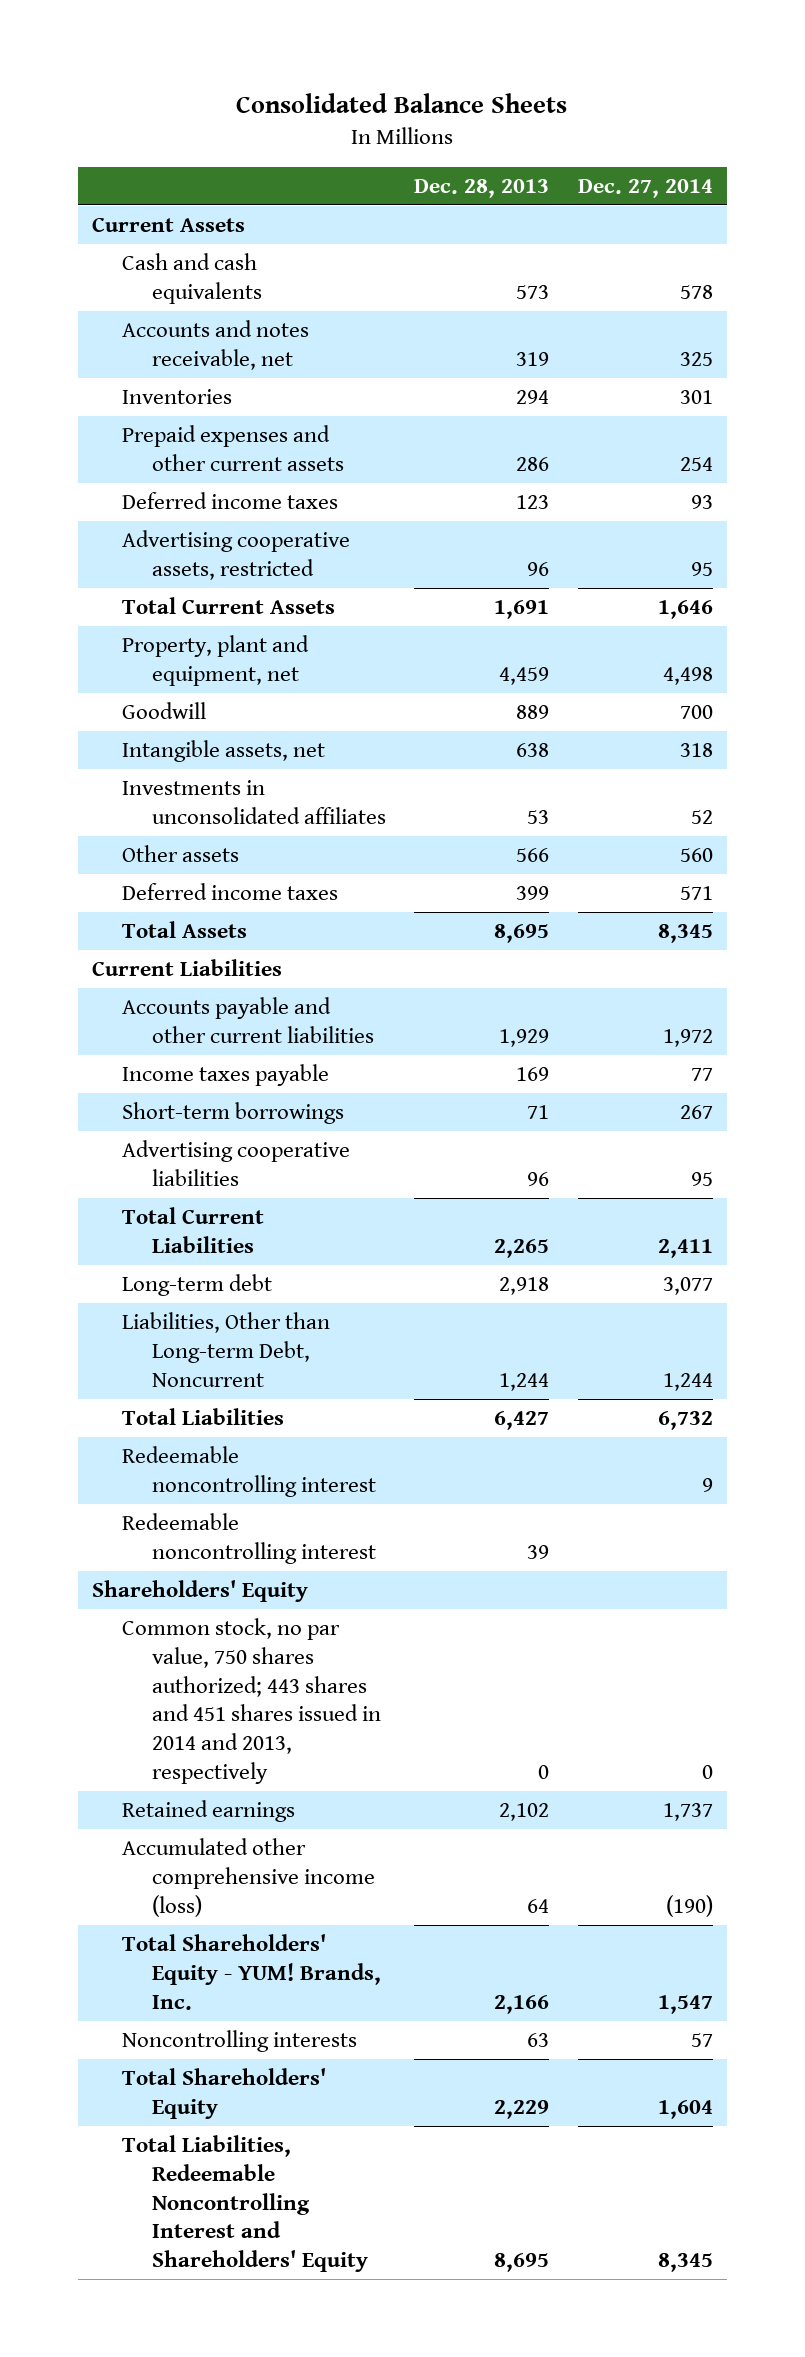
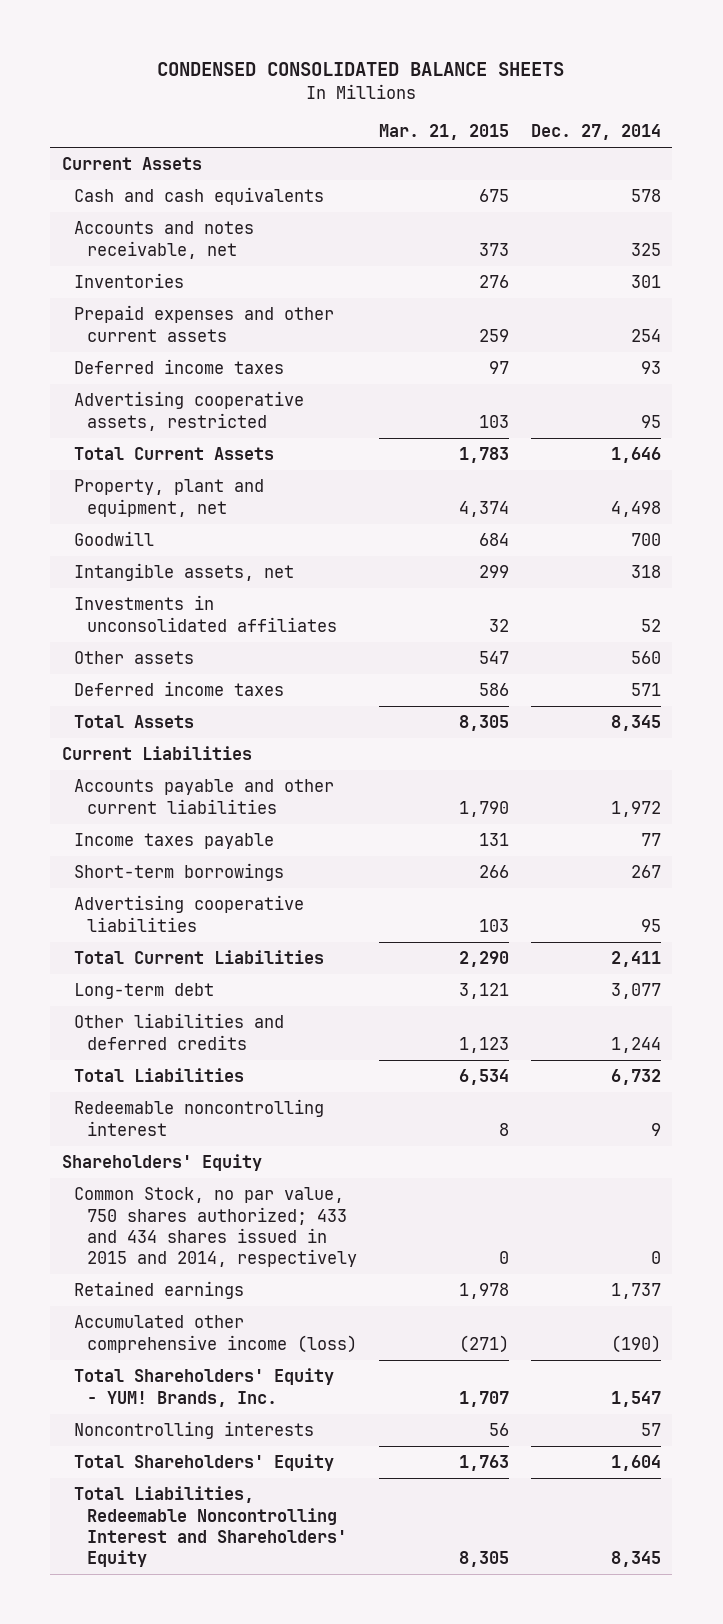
[236,93,568,114] Consolidated Balance Sheets -> [157,62,565,77] CONDENSED CONSOLIDATED BALANCE SHEETS
[414,178,550,198] Dec. 28, 2013 -> none
none -> [378,124,509,141] Mar. 21, 2015
[121,1312,330,1387] Liabilities, Other than Long-term Debt, Noncurrent -> [74,1013,285,1050] Other liabilities and deferred credits
[121,1513,376,1564] Redeemable noncontrolling interest -> none
[121,1618,381,1784] Common stock, no par value, 750 shares authorized; 443 shares and 451 shares issued in 2014 and 2013, respectively -> [74,1187,357,1268] Common Stock, no par value, 750 shares authorized; 433 and 434 shares issued in 2015 and 2014, respectively

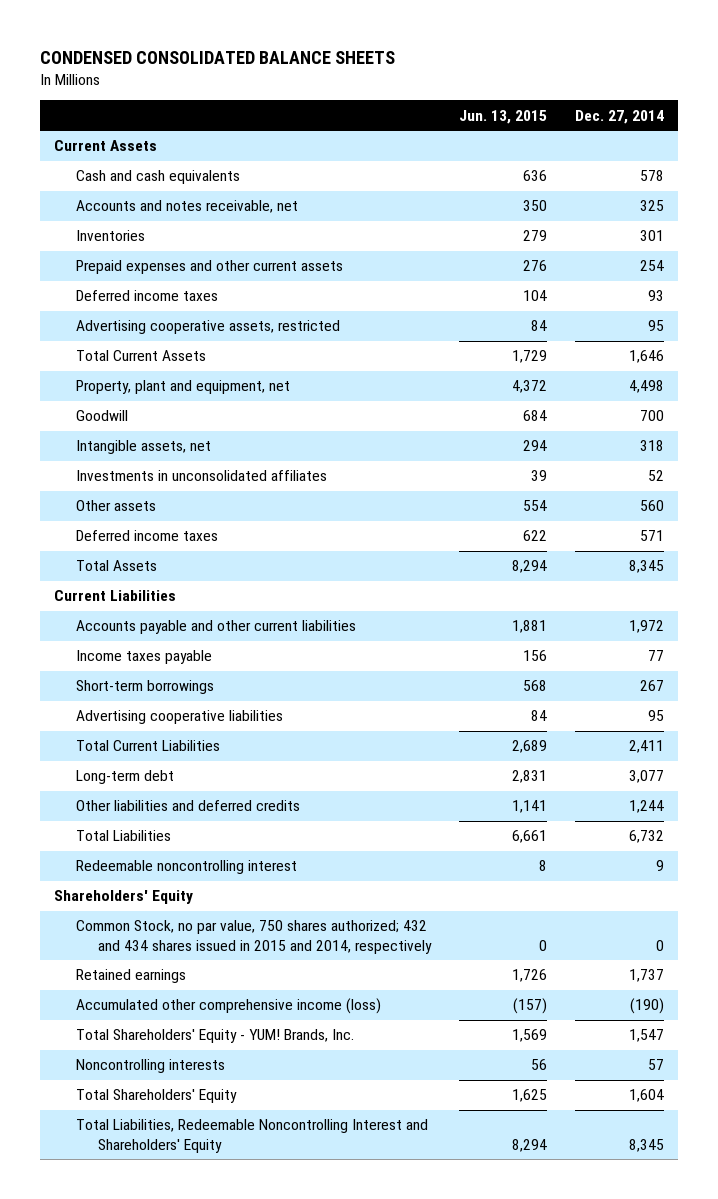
[378,124,509,141] Mar. 21, 2015 -> none
none -> [458,109,547,124] Jun. 13, 2015
[74,1187,357,1268] Common Stock, no par value, 750 shares authorized; 433 and 434 shares issued in 2015 and 2014, respectively -> [76,920,432,954] Common Stock, no par value, 750 shares authorized; 432 and 434 shares issued in 2015 and 2014, respectively

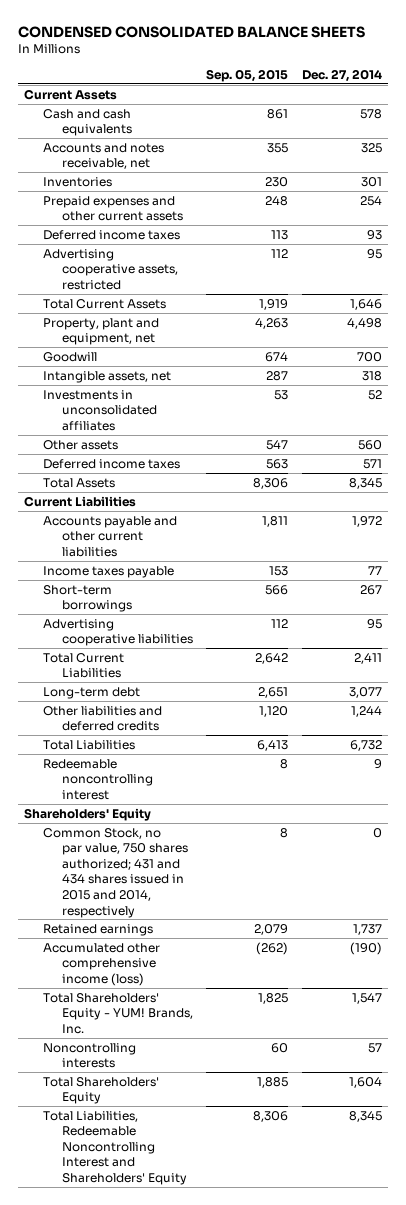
[458,109,547,124] Jun. 13, 2015 -> none
none -> [206,69,289,83] Sep. 05, 2015
[76,920,432,954] Common Stock, no par value, 750 shares authorized; 432 and 434 shares issued in 2015 and 2014, respectively -> [43,827,189,918] Common Stock, no par value, 750 shares authorized; 431 and 434 shares issued in 2015 and 2014, respectively

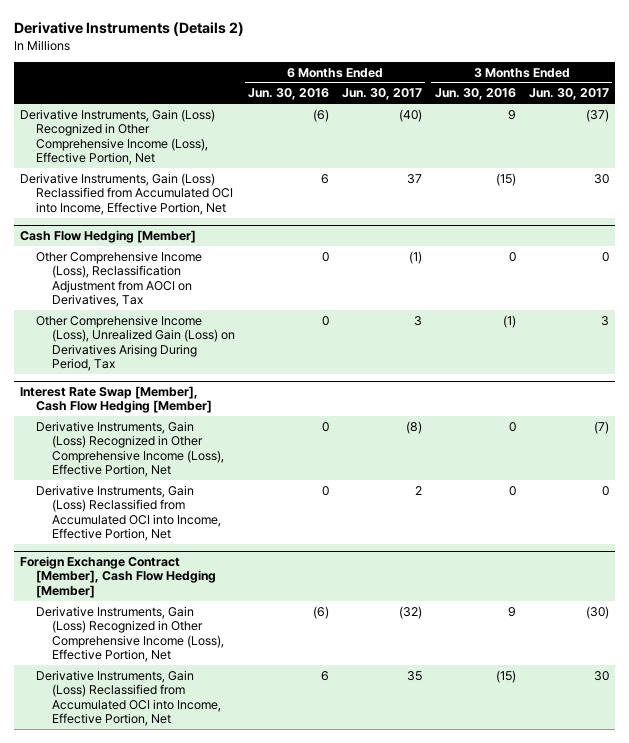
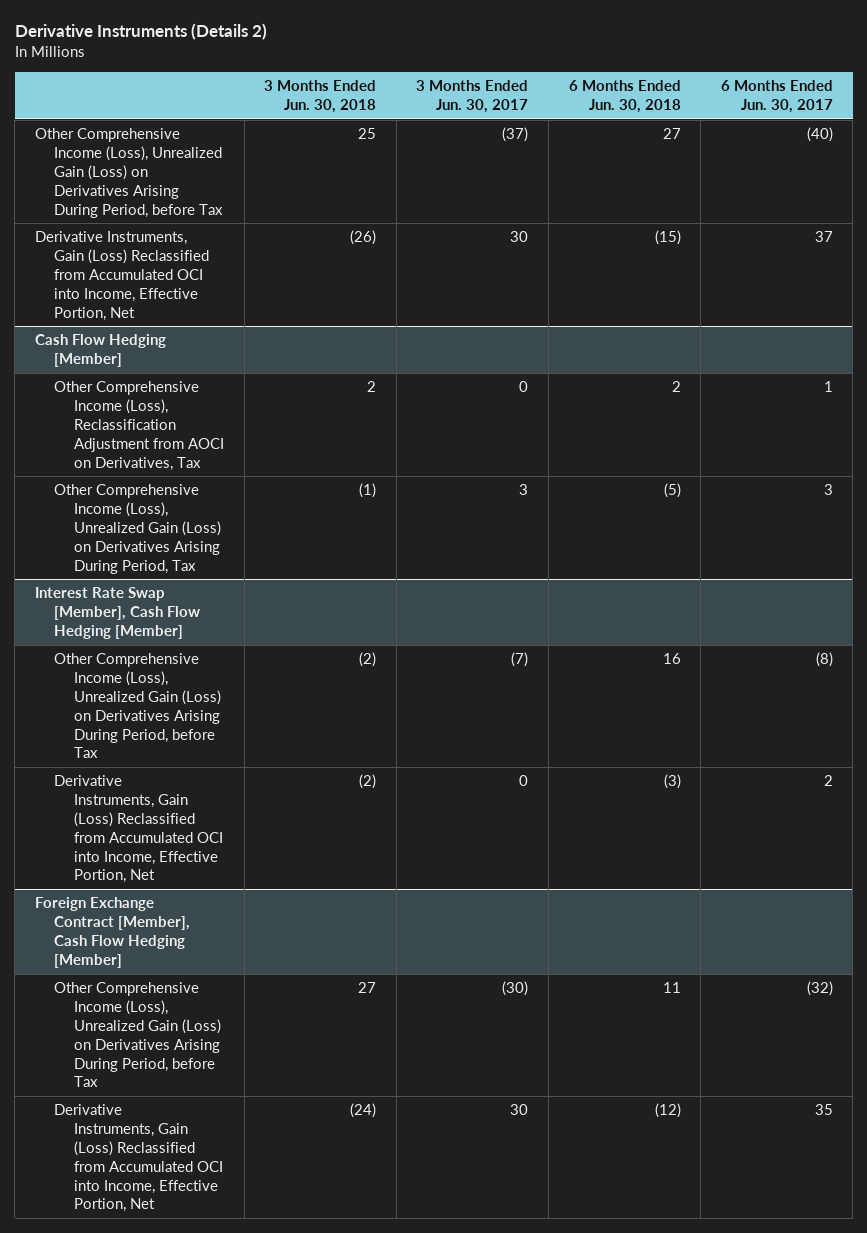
[247,88,329,101] Jun. 30, 2016 -> none
[434,88,516,101] Jun. 30, 2016 -> none
none -> [264,79,377,113] 3 Months Ended Jun. 30, 2018
none -> [568,79,681,113] 6 Months Ended Jun. 30, 2018
[20,108,216,166] Derivative Instruments, Gain (Loss) Recognized in Other Comprehensive Income (Loss), Effective Portion, Net -> [34,128,224,218] Other Comprehensive Income (Loss), Unrealized Gain (Loss) on Derivatives Arising During Period, before Tax
[408,250,422,264] (1) -> [823,381,833,393] 1
[36,420,225,478] Derivative Instruments, Gain (Loss) Recognized in Other Comprehensive Income (Loss), Effective Portion, Net -> none
none -> [54,653,222,759] Other Comprehensive Income (Loss), Unrealized Gain (Loss) on Derivatives Arising During Period, before Tax
[36,605,225,663] Derivative Instruments, Gain (Loss) Recognized in Other Comprehensive Income (Loss), Effective Portion, Net -> [54,982,222,1088] Other Comprehensive Income (Loss), Unrealized Gain (Loss) on Derivatives Arising During Period, before Tax

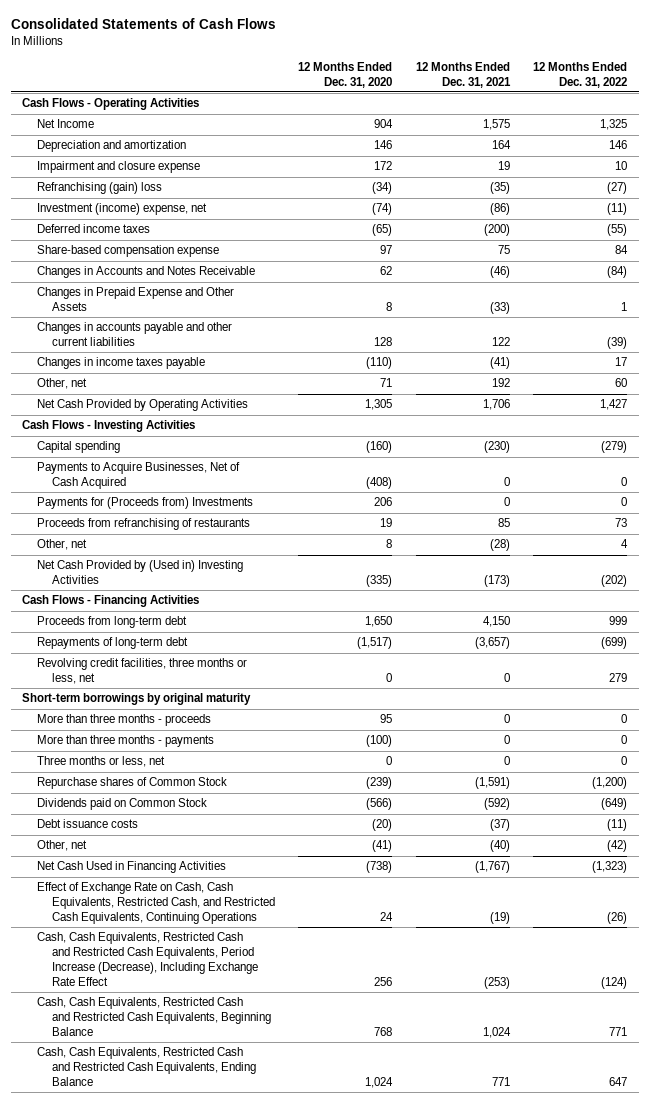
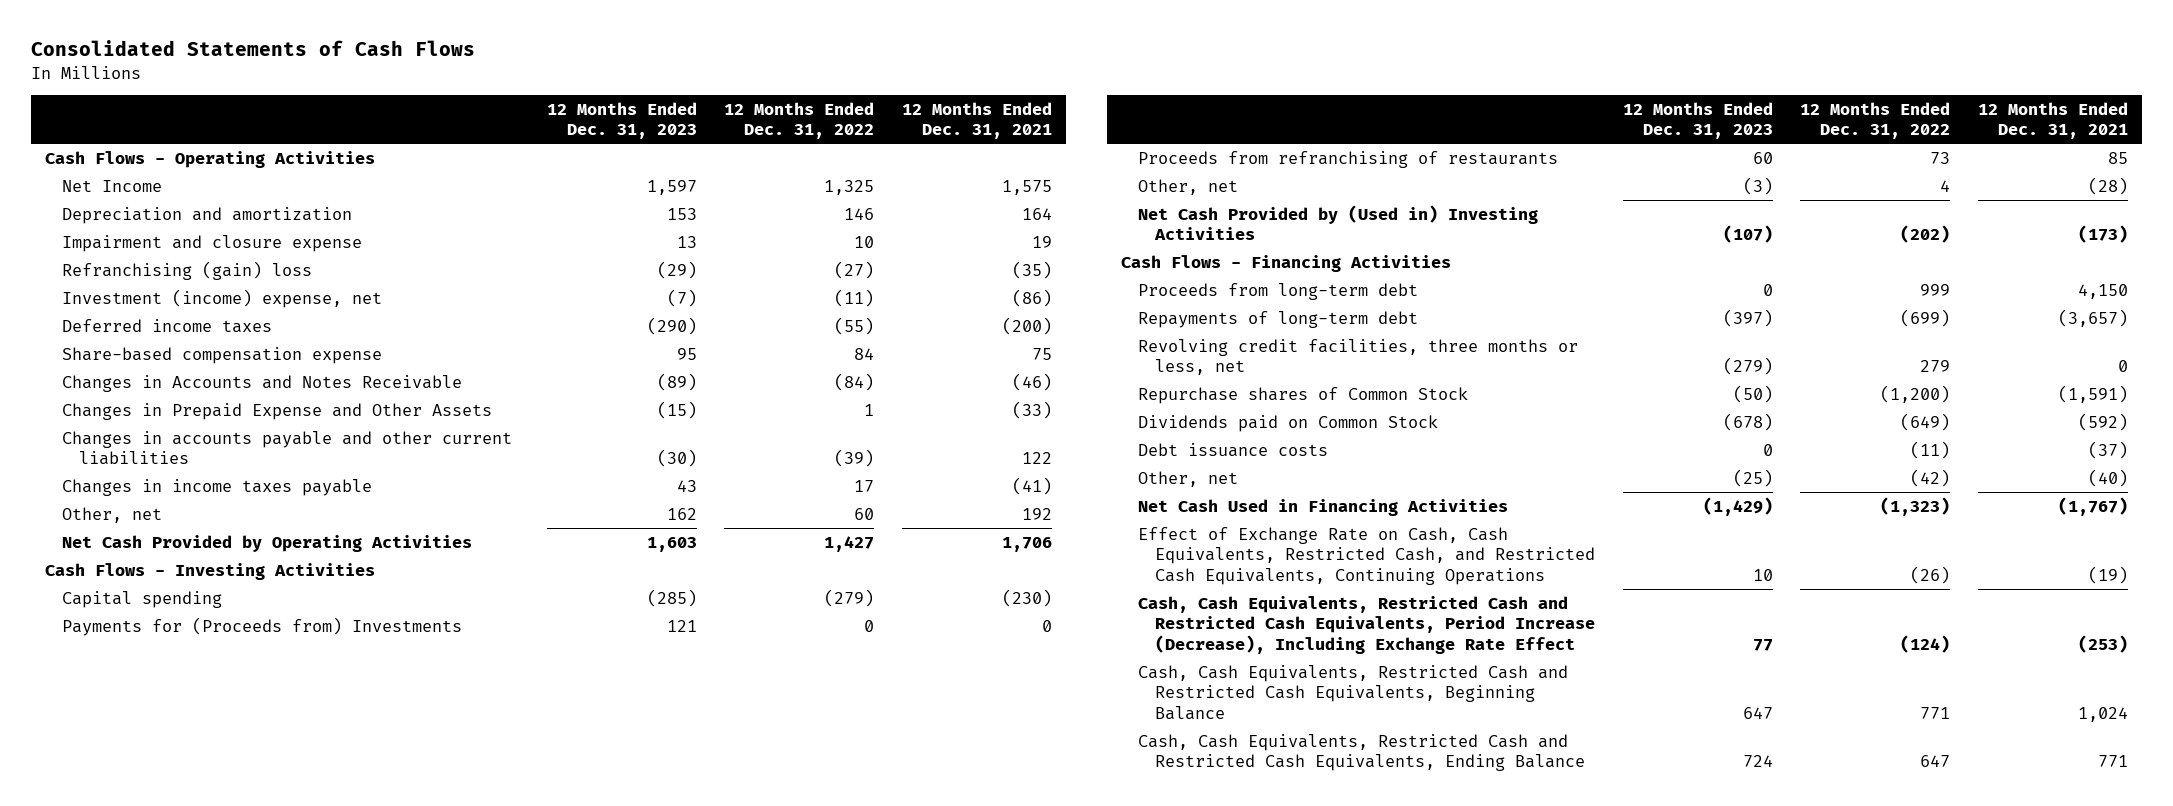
[298,61,393,88] 12 Months Ended Dec. 31, 2020 -> none
none -> [546,101,697,140] 12 Months Ended Dec. 31, 2023
[37,462,241,490] Payments to Acquire Businesses, Net of Cash Acquired -> none
[22,693,252,706] Short-term borrowings by original maturity -> none
[37,714,212,727] More than three months - proceeds -> none
[37,735,215,748] More than three months - payments -> none
[37,756,166,768] Three months or less, net -> none

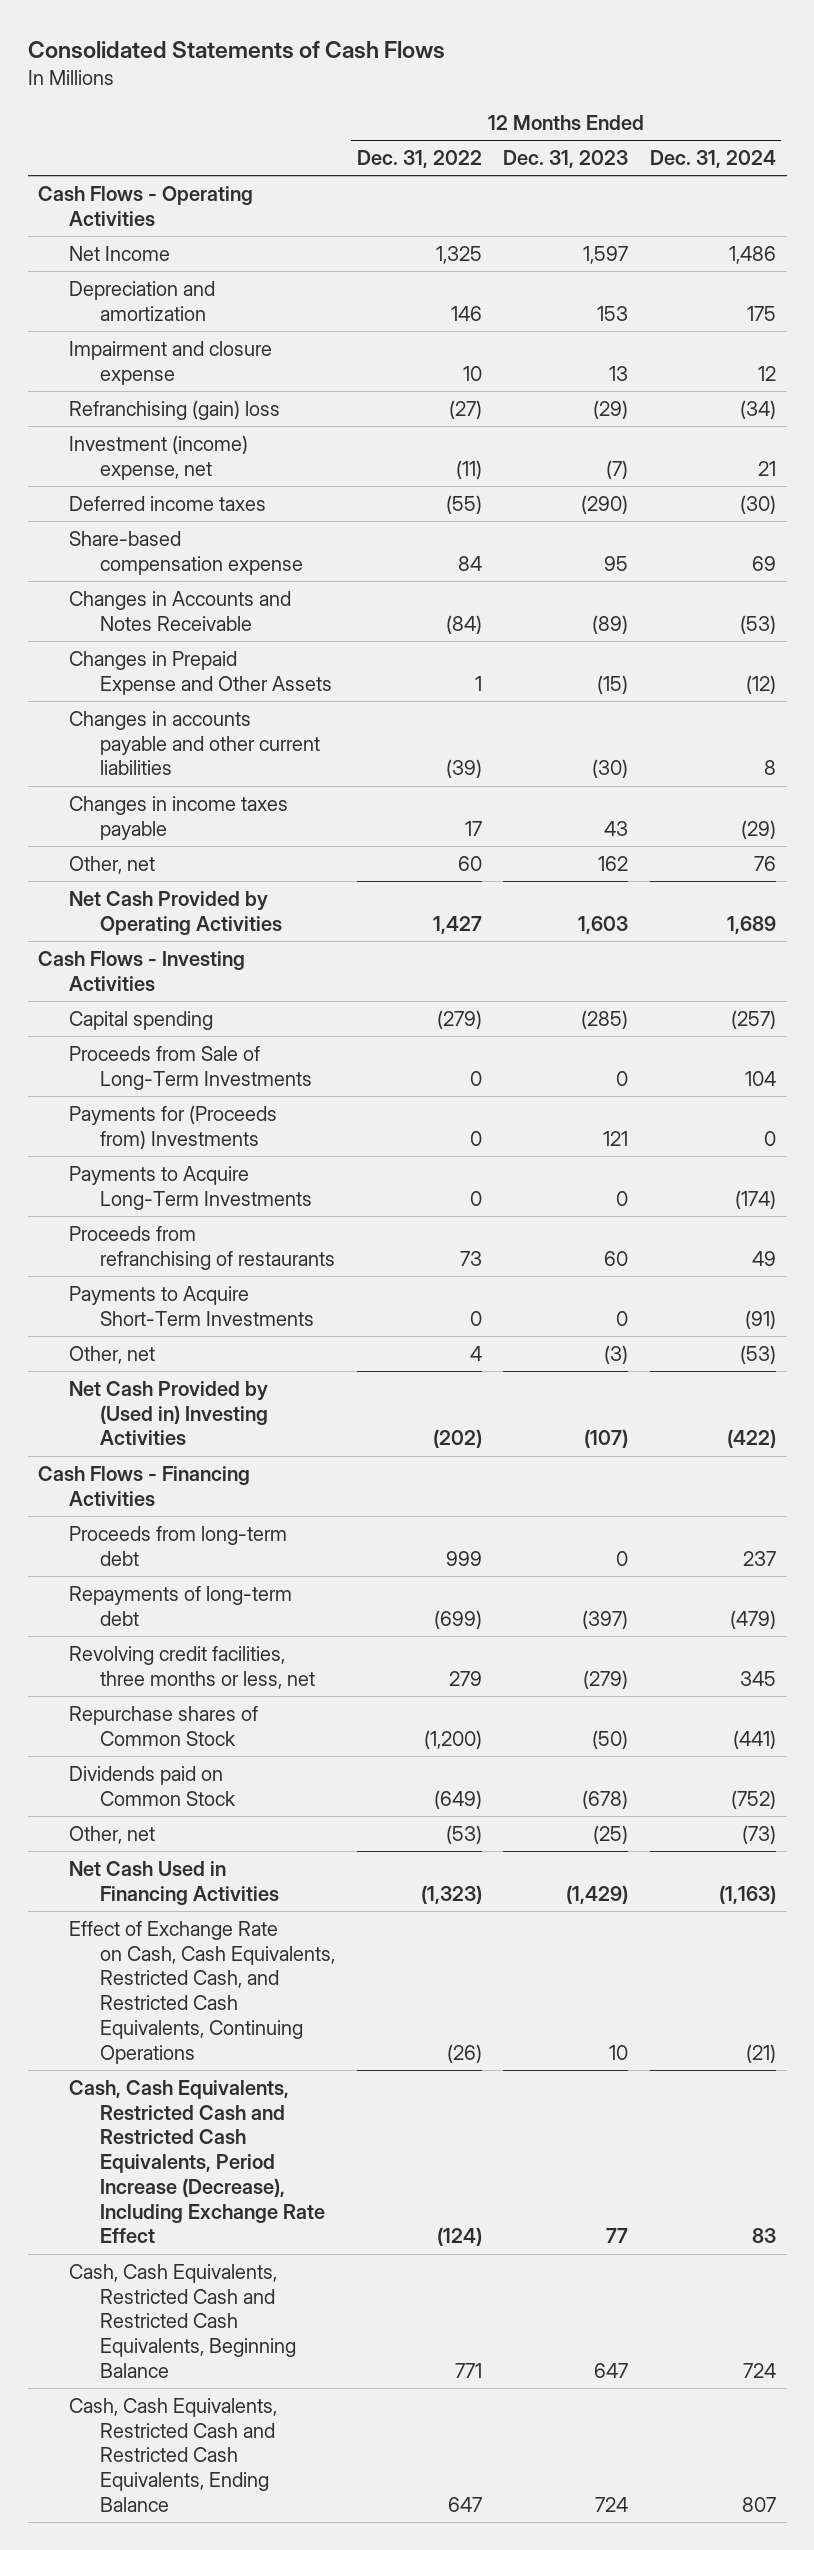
[901,101,1052,140] 12 Months Ended Dec. 31, 2021 -> none
none -> [649,150,776,169] Dec. 31, 2024
none -> [69,1045,313,1090] Proceeds from Sale of Long-Term Investments
none -> [69,1165,313,1210] Payments to Acquire Long-Term Investments
none -> [69,1285,315,1326] Payments to Acquire Short-Term Investments
[1137,442,1328,457] Debt issuance costs -> none
[1910,468,1951,487] (42) -> [445,1824,482,1844] (53)

